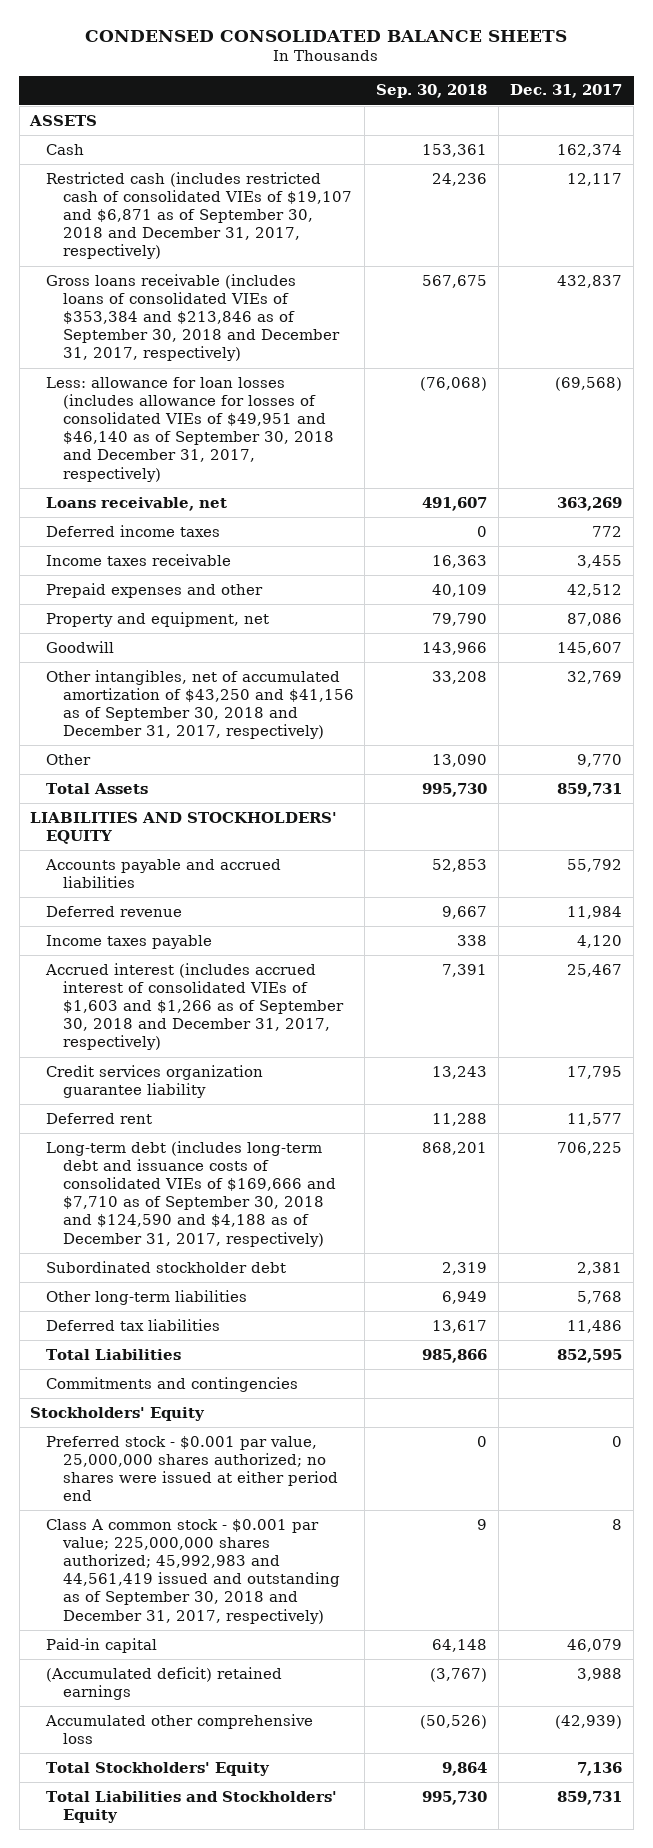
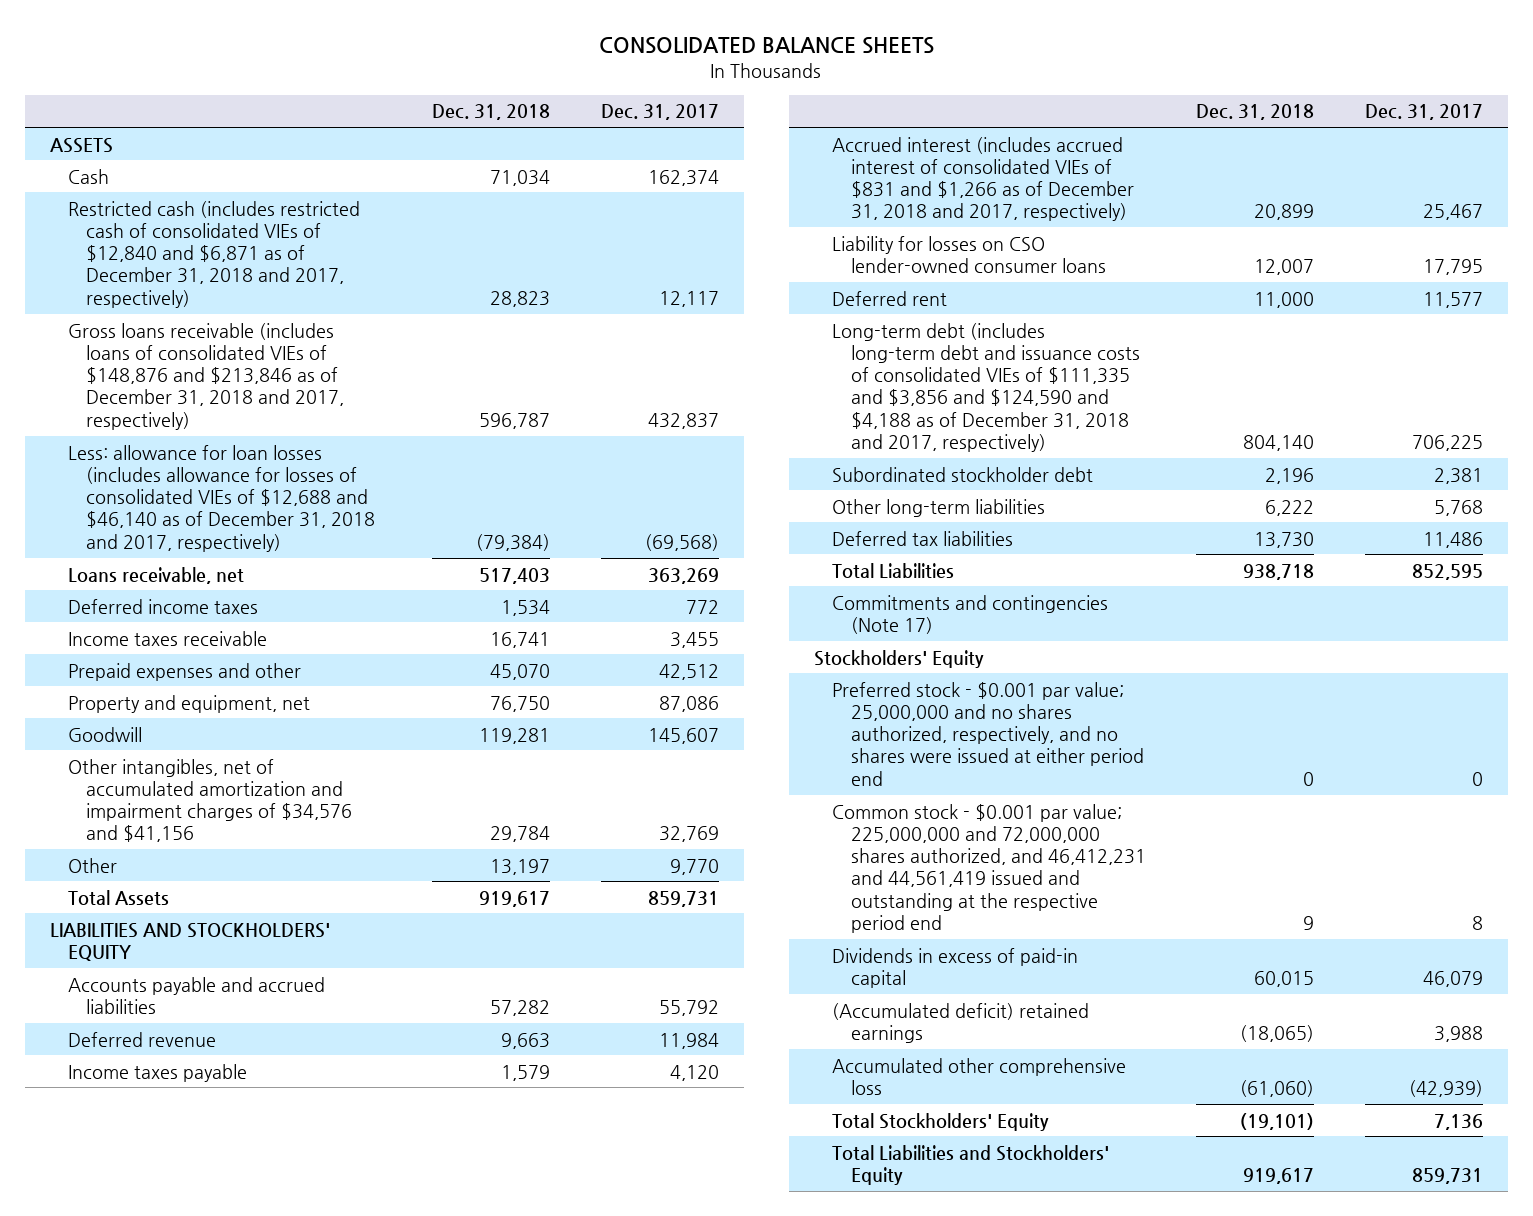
[85,29,568,42] CONDENSED CONSOLIDATED BALANCE SHEETS -> [599,37,935,55] CONSOLIDATED BALANCE SHEETS
[376,84,488,99] Sep. 30, 2018 -> none
none -> [431,104,550,121] Dec. 31, 2018
[46,171,352,260] Restricted cash (includes restricted cash of consolidated VIEs of $19,107 and $6,871 as of September 30, 2018 and December 31, 2017, respectively) -> [68,200,361,308] Restricted cash (includes restricted cash of consolidated VIEs of $12,840 and $6,871 as of December 31, 2018 and 2017, respectively)
[46,273,340,362] Gross loans receivable (includes loans of consolidated VIEs of $353,384 and $213,846 as of September 30, 2018 and December 31, 2017, respectively) -> [68,322,345,430] Gross loans receivable (includes loans of consolidated VIEs of $148,876 and $213,846 as of December 31, 2018 and 2017, respectively)
[46,376,334,482] Less: allowance for loan losses (includes allowance for losses of consolidated VIEs of $49,951 and $46,140 as of September 30, 2018 and December 31, 2017, respectively) -> [68,444,376,552] Less: allowance for loan losses (includes allowance for losses of consolidated VIEs of $12,688 and $46,140 as of December 31, 2018 and 2017, respectively)
[46,669,354,740] Other intangibles, net of accumulated amortization of $43,250 and $41,156 as of September 30, 2018 and December 31, 2017, respectively) -> [68,758,353,843] Other intangibles, net of accumulated amortization and impairment charges of $34,576 and $41,156
[45,962,344,1051] Accrued interest (includes accrued interest of consolidated VIEs of $1,603 and $1,266 as of September 30, 2018 and December 31, 2017, respectively) -> [832,136,1134,222] Accrued interest (includes accrued interest of consolidated VIEs of $831 and $1,266 as of December 31, 2018 and 2017, respectively)
[46,1064,264,1098] Credit services organization guarantee liability -> [832,235,1106,273] Liability for losses on CSO lender-owned consumer loans
[46,1140,336,1247] Long-term debt (includes long-term debt and issuance costs of consolidated VIEs of $169,666 and $7,710 as of September 30, 2018 and $124,590 and $4,188 as of December 31, 2017, respectively) -> [832,322,1140,453] Long-term debt (includes long-term debt and issuance costs of consolidated VIEs of $111,335 and $3,856 and $124,590 and $4,188 as of December 31, 2018 and 2017, respectively)
[46,1376,299,1392] Commitments and contingencies -> [832,594,1109,634] Commitments and contingencies (Note 17)
[46,1435,338,1502] Preferred stock - $0.001 par value, 25,000,000 shares authorized; no shares were issued at either period end -> [832,681,1144,786] Preferred stock - $0.001 par value; 25,000,000 and no shares authorized, respectively, and no shares were issued at either period end
[46,1518,340,1624] Class A common stock - $0.001 par value; 225,000,000 shares authorized; 45,992,983 and 44,561,419 issued and outstanding as of September 30, 2018 and December 31, 2017, respectively) -> [832,803,1146,934] Common stock - $0.001 par value; 225,000,000 and 72,000,000 shares authorized, and 46,412,231 and 44,561,419 issued and outstanding at the respective period end
[46,1637,158,1653] Paid-in capital -> [832,947,1079,988] Dividends in excess of paid-in capital

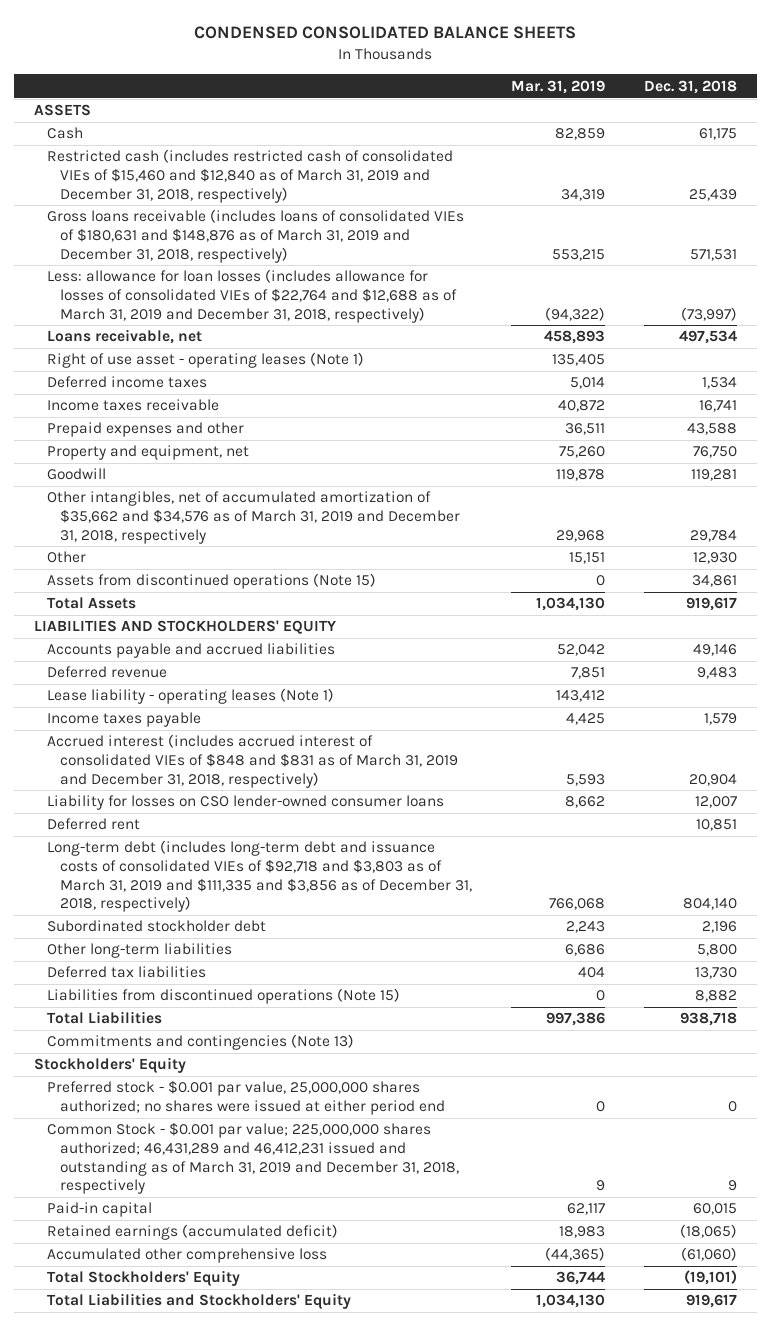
[599,37,935,55] CONSOLIDATED BALANCE SHEETS -> [194,26,577,40] CONDENSED CONSOLIDATED BALANCE SHEETS
[600,104,719,121] Dec. 31, 2017 -> none
none -> [510,79,605,94] Mar. 31, 2019
[489,169,550,186] 71,034 -> [698,128,737,141] 61,175
[68,200,361,308] Restricted cash (includes restricted cash of consolidated VIEs of $12,840 and $6,871 as of December 31, 2018 and 2017, respectively) -> [46,149,453,203] Restricted cash (includes restricted cash of consolidated VIEs of $15,460 and $12,840 as of March 31, 2019 and December 31, 2018, respectively)
[489,290,550,307] 28,823 -> [688,188,737,201] 25,439
[68,322,345,430] Gross loans receivable (includes loans of consolidated VIEs of $148,876 and $213,846 as of December 31, 2018 and 2017, respectively) -> [46,209,464,263] Gross loans receivable (includes loans of consolidated VIEs of $180,631 and $148,876 as of March 31, 2019 and December 31, 2018, respectively)
[478,412,550,429] 596,787 -> [689,248,737,261] 571,531
[68,444,376,552] Less: allowance for loan losses (includes allowance for losses of consolidated VIEs of $12,688 and $46,140 as of December 31, 2018 and 2017, respectively) -> [46,269,457,323] Less: allowance for loan losses (includes allowance for losses of consolidated VIEs of $22,764 and $12,688 as of March 31, 2019 and December 31, 2018, respectively)
[475,533,550,551] (79,384) -> [680,306,737,321] (73,997)
[478,567,550,584] 517,403 -> [678,330,737,345] 497,534
none -> [46,352,364,369] Right of use asset - operating leases (Note 1)
[489,663,550,680] 45,070 -> [686,423,737,436] 43,588
[68,758,353,843] Other intangibles, net of accumulated amortization and impairment charges of $34,576 and $41,156 -> [46,491,460,544] Other intangibles, net of accumulated amortization of $35,662 and $34,576 as of March 31, 2019 and December 31, 2018, respectively
[489,858,550,875] 13,197 -> [692,552,737,565] 12,930
none -> [46,573,376,590] Assets from discontinued operations (Note 15)
[489,999,550,1016] 57,282 -> [692,644,737,657] 49,146
[500,1032,550,1049] 9,663 -> [696,667,737,680] 9,483
none -> [46,688,334,705] Lease liability - operating leases (Note 1)
[832,136,1134,222] Accrued interest (includes accrued interest of consolidated VIEs of $831 and $1,266 as of December 31, 2018 and 2017, respectively) -> [46,734,458,788] Accrued interest (includes accrued interest of consolidated VIEs of $848 and $831 as of March 31, 2019 and December 31, 2018, respectively)
[1254,204,1315,221] 20,899 -> [688,773,737,786] 20,904
[1254,291,1315,308] 11,000 -> [695,819,737,832] 10,851
[832,322,1140,453] Long-term debt (includes long-term debt and issuance costs of consolidated VIEs of $111,335 and $3,856 and $124,590 and $4,188 as of December 31, 2018 and 2017, respectively) -> [46,840,472,913] Long-term debt (includes long-term debt and issuance costs of consolidated VIEs of $92,718 and $3,803 as of March 31, 2019 and $111,335 and $3,856 as of December 31, 2018, respectively)
[1265,499,1315,516] 6,222 -> [696,944,737,957] 5,800
none -> [46,988,400,1005] Liabilities from discontinued operations (Note 15)
[832,594,1109,634] Commitments and contingencies (Note 17) -> [46,1034,354,1051] Commitments and contingencies (Note 13)
[832,681,1144,786] Preferred stock - $0.001 par value; 25,000,000 and no shares authorized, respectively, and no shares were issued at either period end -> [46,1080,445,1115] Preferred stock - $0.001 par value, 25,000,000 shares authorized; no shares were issued at either period end
[832,803,1146,934] Common stock - $0.001 par value; 225,000,000 and 72,000,000 shares authorized, and 46,412,231 and 44,561,419 issued and outstanding at the respective period end -> [46,1122,459,1195] Common Stock - $0.001 par value; 225,000,000 shares authorized; 46,431,289 and 46,412,231 issued and outstanding as of March 31, 2019 and December 31, 2018, respectively
[832,947,1079,988] Dividends in excess of paid-in capital -> [46,1202,152,1218] Paid-in capital
[832,1002,1090,1043] (Accumulated deficit) retained earnings -> [46,1224,338,1241] Retained earnings (accumulated deficit)

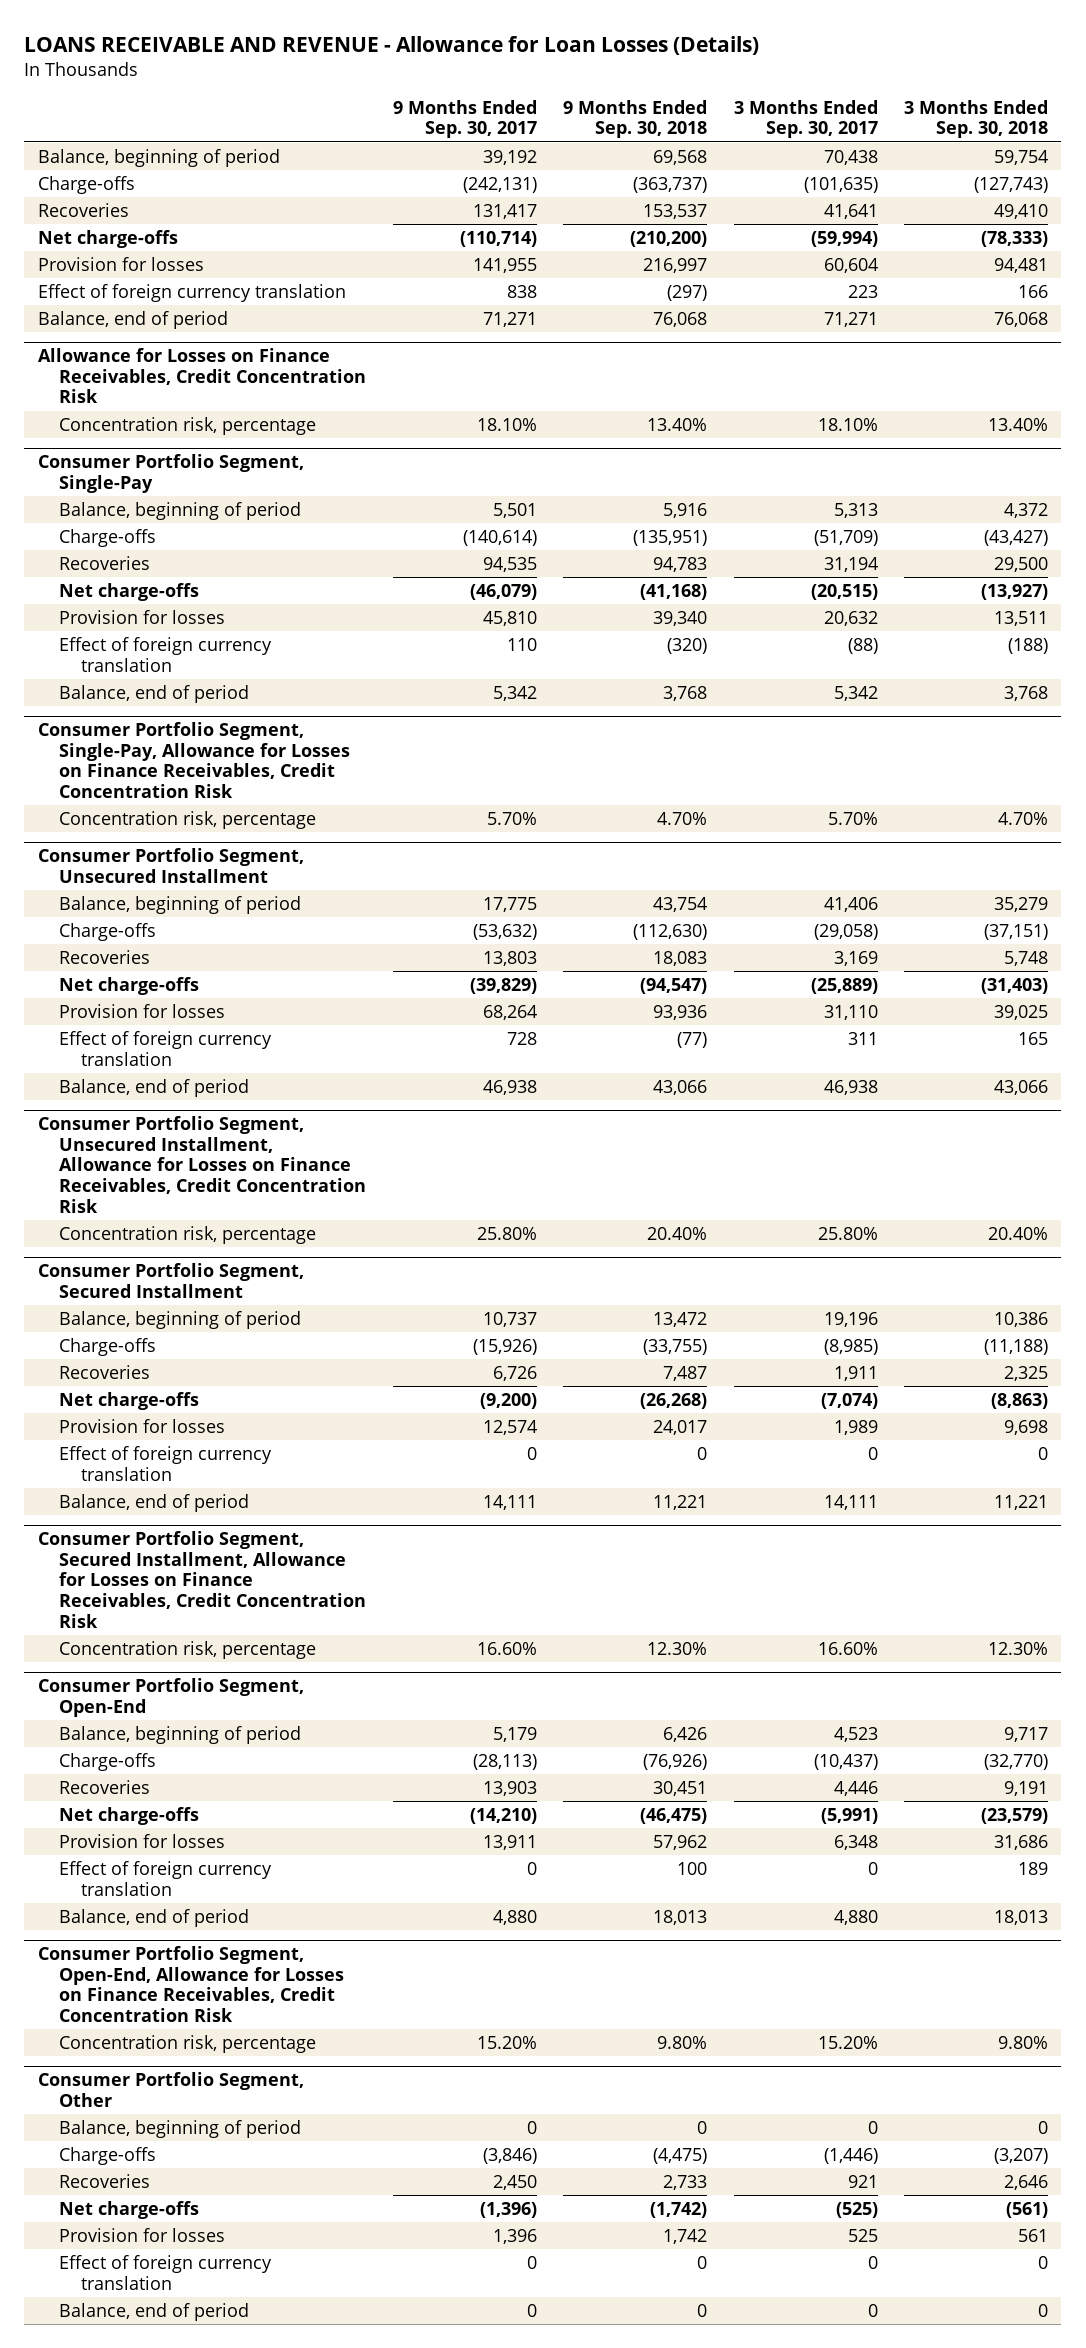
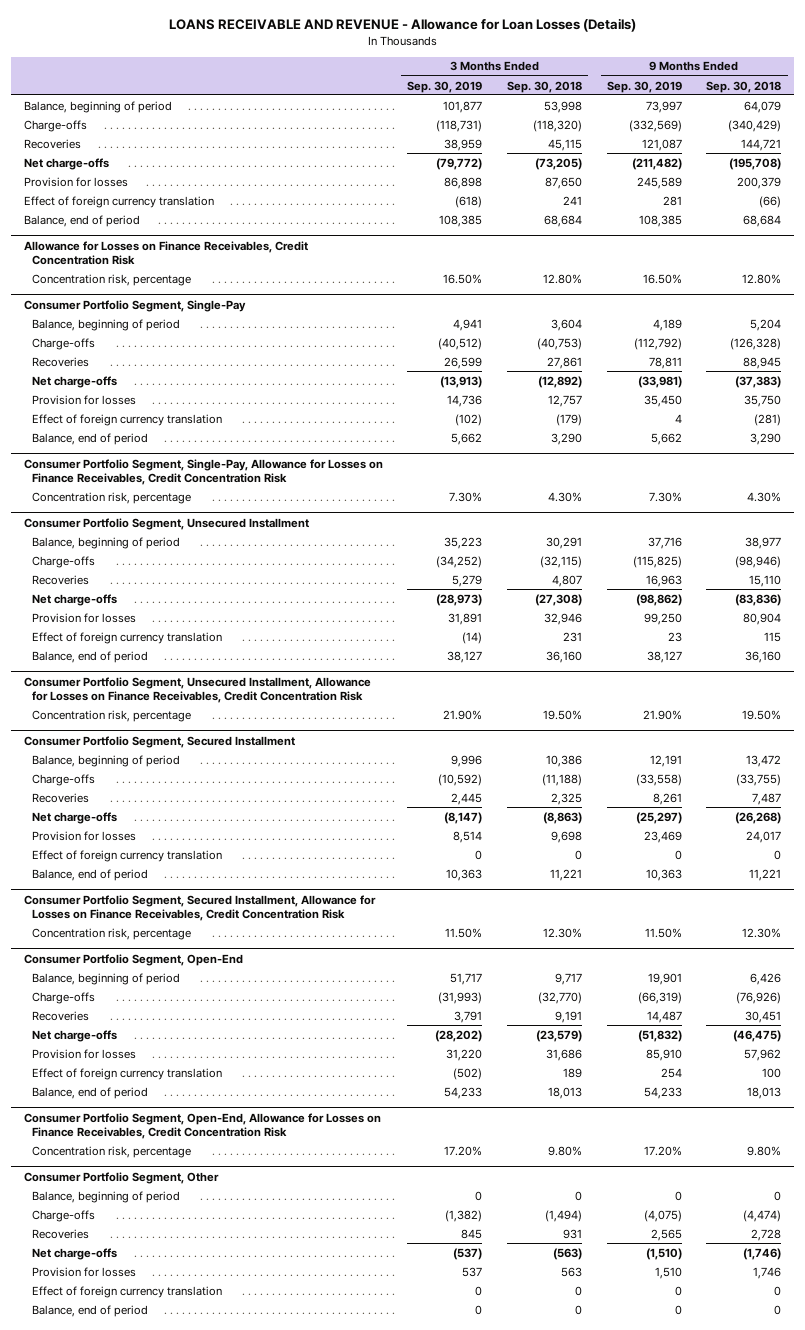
[392,99,537,139] 9 Months Ended Sep. 30, 2017 -> none
[733,99,878,139] 3 Months Ended Sep. 30, 2017 -> none
none -> [407,80,483,93] Sep. 30, 2019
none -> [606,80,682,93] Sep. 30, 2019
[653,149,708,165] 69,568 -> [744,100,782,113] 64,079
[994,149,1049,165] 59,754 -> [544,100,583,113] 53,998
[633,176,708,193] (363,737) -> [728,119,782,132] (340,429)
[974,176,1049,193] (127,743) -> [533,119,583,132] (118,320)
[643,203,708,219] 153,537 -> [741,138,782,151] 144,721
[994,203,1049,219] 49,410 -> [548,138,583,151] 45,115
[630,230,708,247] (210,200) -> [729,157,782,170] (195,708)
[981,230,1049,247] (78,333) -> [535,157,583,170] (73,205)
[643,257,708,273] 216,997 -> [737,176,782,189] 200,379
[994,257,1049,273] 94,481 -> [545,176,583,189] 87,650
[667,284,708,301] (297) -> [759,195,782,208] (66)
[1018,284,1049,298] 166 -> [563,195,583,205] 241
[653,311,708,327] 76,068 -> [743,214,782,227] 68,684
[994,311,1049,327] 76,068 -> [544,214,583,227] 68,684
[647,417,708,431] 13.40% -> [742,273,782,284] 12.80%
[988,417,1049,431] 13.40% -> [543,273,583,284] 12.80%
[663,502,708,518] 5,916 -> [750,318,782,331] 5,204
[1004,502,1049,518] 4,372 -> [551,318,583,331] 3,604
[633,529,708,546] (135,951) -> [730,337,782,350] (126,328)
[984,529,1049,546] (43,427) -> [537,337,583,350] (40,753)
[653,556,708,572] 94,783 -> [743,356,782,369] 88,945
[994,556,1049,572] 29,500 -> [547,356,583,369] 27,861
[640,583,708,600] (41,168) -> [735,375,782,388] (37,383)
[981,583,1049,600] (13,927) -> [538,375,583,388] (12,892)
[653,610,708,626] 39,340 -> [744,394,782,407] 35,750
[994,610,1049,626] 13,511 -> [548,394,583,407] 12,757
[667,637,708,654] (320) -> [754,413,782,426] (281)
[1008,637,1049,654] (188) -> [556,413,583,426] (179)
[663,685,708,701] 3,768 -> [750,432,782,445] 3,290
[1004,685,1049,701] 3,768 -> [551,432,583,445] 3,290
[657,811,708,825] 4.70% -> [747,491,782,502] 4.30%
[998,811,1049,825] 4.70% -> [548,491,583,502] 4.30%
[653,896,708,912] 43,754 -> [745,536,782,549] 38,977
[994,896,1049,912] 35,279 -> [546,536,583,549] 30,291
[633,923,708,940] (112,630) -> [735,555,782,568] (98,946)
[984,923,1049,940] (37,151) -> [540,555,583,568] (32,115)
[653,950,708,966] 18,083 -> [749,574,782,587] 15,110
[1004,950,1049,966] 5,748 -> [552,574,583,587] 4,807
[640,977,708,994] (94,547) -> [735,593,782,606] (83,836)
[981,977,1049,994] (31,403) -> [535,593,583,606] (27,308)
[653,1004,708,1020] 93,936 -> [743,612,782,625] 80,904
[994,1004,1049,1020] 39,025 -> [544,612,583,625] 32,946
[677,1031,708,1048] (77) -> [764,631,782,642] 115
[1018,1031,1049,1045] 165 -> [563,631,583,642] 231
[653,1079,708,1095] 43,066 -> [745,650,782,663] 36,160
[994,1079,1049,1095] 43,066 -> [546,650,583,663] 36,160
[647,1226,708,1240] 20.40% -> [742,709,782,720] 19.50%
[988,1226,1049,1240] 20.40% -> [543,709,583,720] 19.50%
[653,2147,708,2164] (4,475) -> [743,1209,782,1222] (4,474)
[994,2147,1049,2164] (3,207) -> [545,1209,583,1222] (1,494)
[663,2174,708,2190] 2,733 -> [751,1228,782,1241] 2,728
[1004,2174,1049,2190] 2,646 -> [563,1228,583,1239] 931
[650,2201,708,2218] (1,742) -> [743,1247,782,1260] (1,746)
[1006,2201,1049,2218] (561) -> [553,1247,583,1260] (563)
[663,2228,708,2244] 1,742 -> [753,1266,782,1279] 1,746
[1018,2228,1049,2242] 561 -> [561,1266,583,1277] 563

